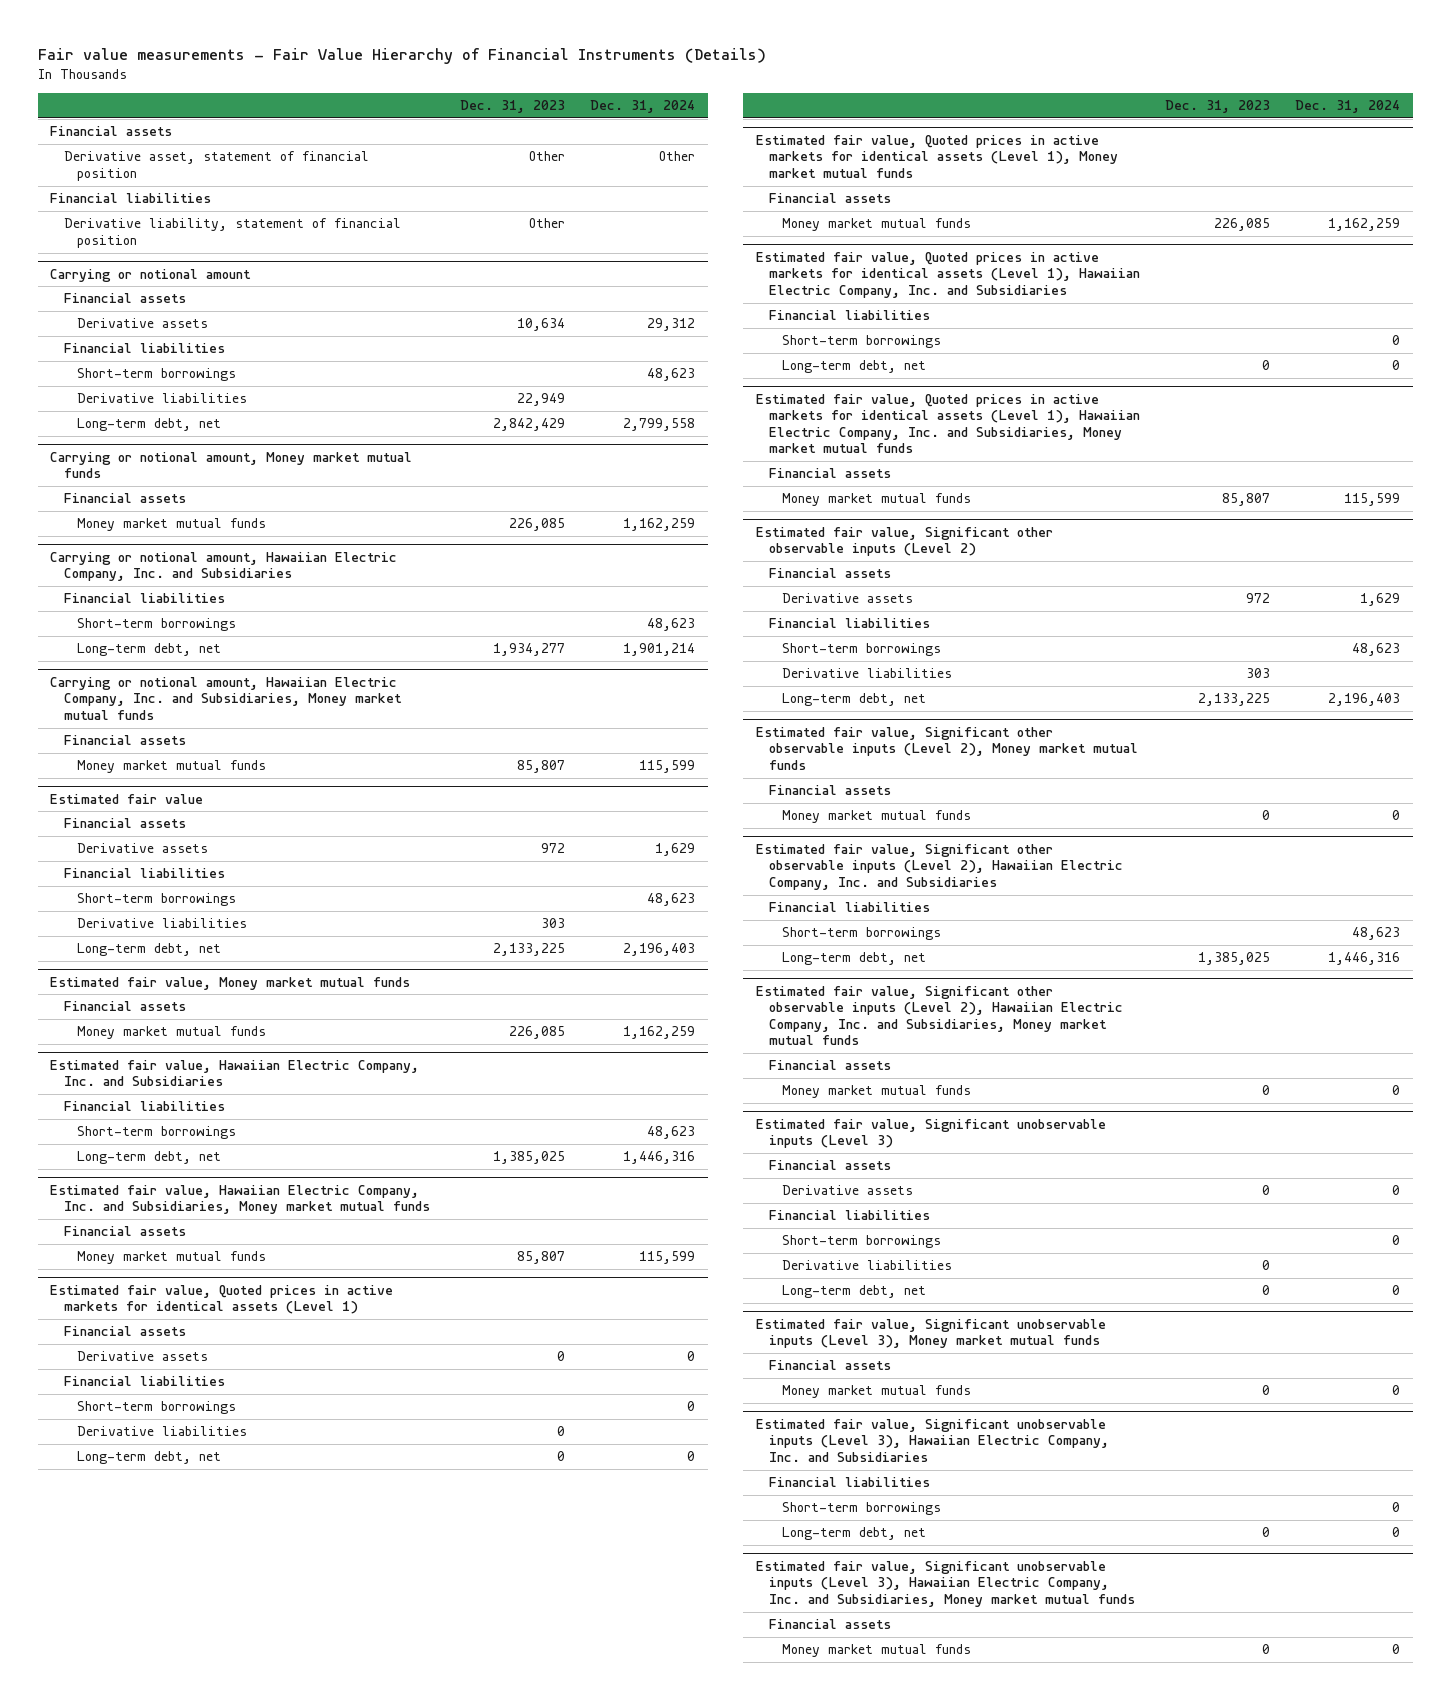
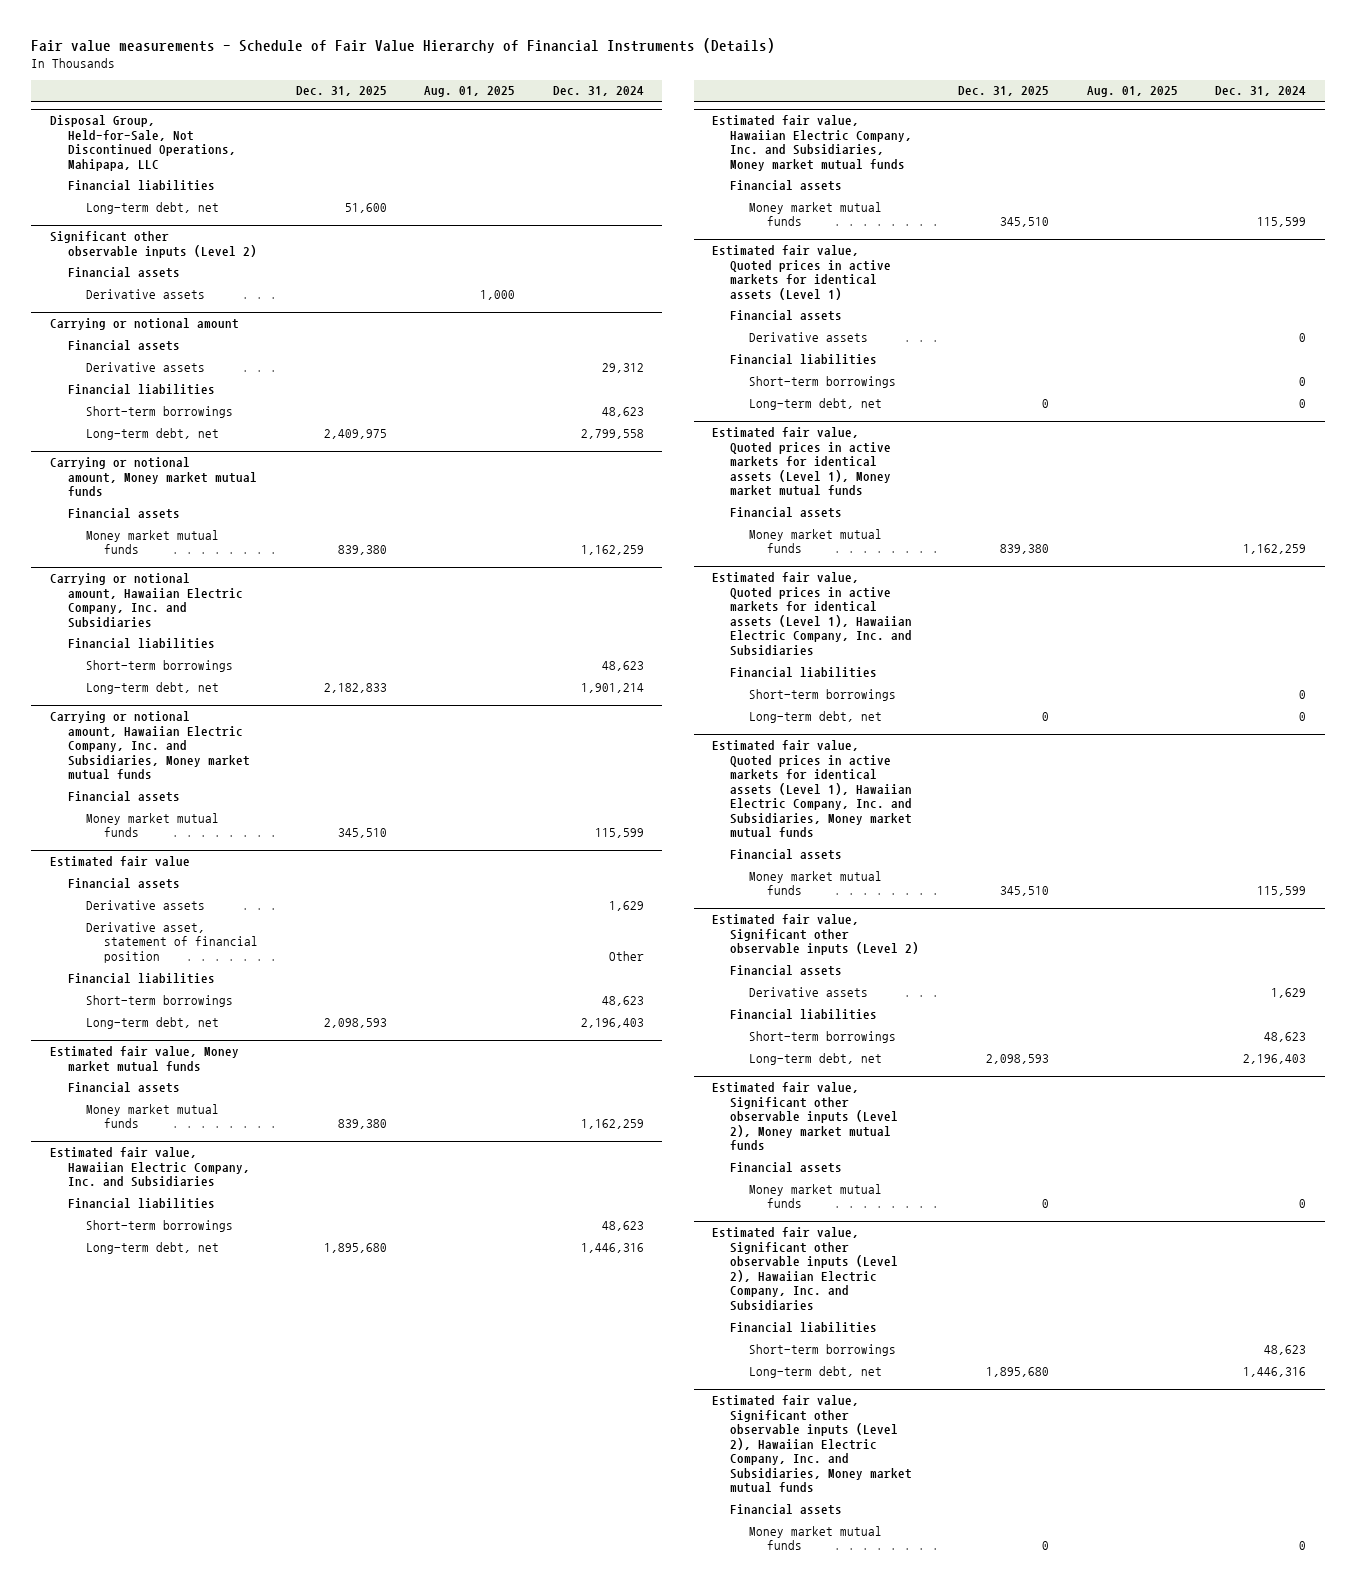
[37,47,766,64] Fair value measurements - Fair Value Hierarchy of Financial Instruments (Details) -> [30,38,775,54] Fair value measurements - Schedule of Fair Value Hierarchy of Financial Instruments (Details)
[459,100,565,114] Dec. 31, 2023 -> none
none -> [295,86,387,97] Dec. 31, 2025
none -> [424,86,516,98] Aug. 01, 2025
[50,126,173,137] Financial assets -> none
[63,151,369,182] Derivative asset, statement of financial position -> none
none -> [49,115,236,171] Disposal Group, Held-for-Sale, Not Discontinued Operations, Mahipapa, LLC
[63,218,401,249] Derivative liability, statement of financial position -> none
none -> [85,201,219,214] Long-term debt, net
none -> [49,231,257,258] Significant other observable inputs (Level 2)
none -> [67,266,180,278] Financial assets
none -> [85,288,205,299] Derivative assets
[76,393,247,404] Derivative liabilities -> none
none -> [85,921,259,963] Derivative asset, statement of financial position
[76,918,247,929] Derivative liabilities -> none
[76,1426,247,1437] Derivative liabilities -> none
[782,668,953,679] Derivative liabilities -> none
[755,1118,1106,1149] Estimated fair value, Significant unobservable inputs (Level 3) -> none
[768,1160,891,1171] Financial assets -> none
[782,1185,914,1196] Derivative assets -> none
[768,1210,930,1221] Financial liabilities -> none
[782,1235,942,1249] Short-term borrowings -> none
[782,1260,953,1271] Derivative liabilities -> none
[782,1285,927,1299] Long-term debt, net -> none
[755,1318,1106,1349] Estimated fair value, Significant unobservable inputs (Level 3), Money market mutual funds -> none
[768,1360,891,1371] Financial assets -> none
[782,1385,972,1399] Money market mutual funds -> none
[755,1418,1109,1462] Estimated fair value, Significant unobservable inputs (Level 3), Hawaiian Electric Company, Inc. and Subsidiaries -> none
[768,1477,930,1488] Financial liabilities -> none
[782,1502,942,1516] Short-term borrowings -> none
[782,1527,927,1541] Long-term debt, net -> none
[755,1560,1135,1607] Estimated fair value, Significant unobservable inputs (Level 3), Hawaiian Electric Company, Inc. and Subsidiaries, Money market mutual funds -> none
[768,1619,891,1630] Financial assets -> none
[782,1644,972,1658] Money market mutual funds -> none

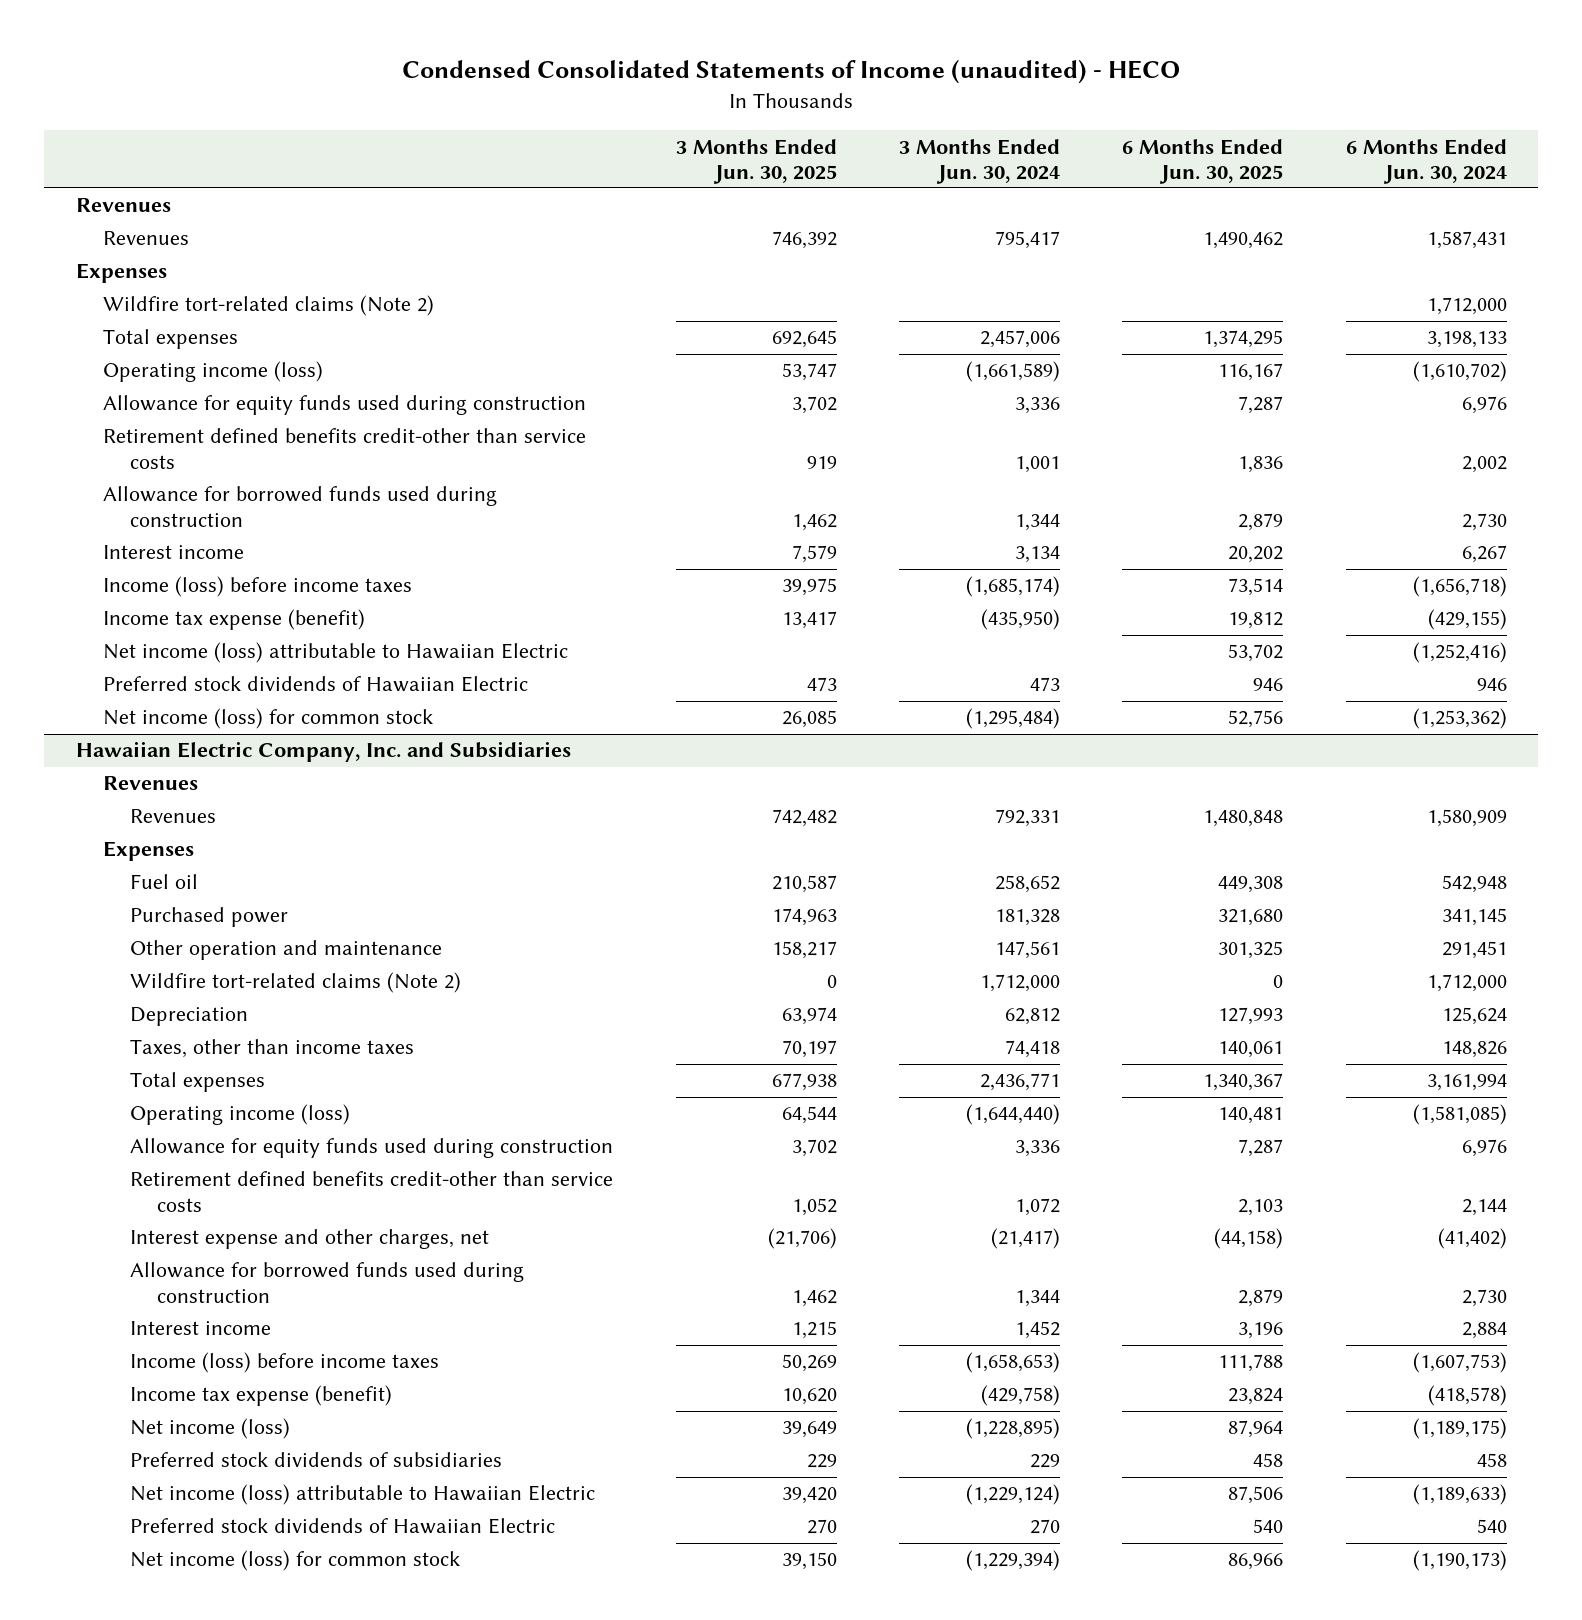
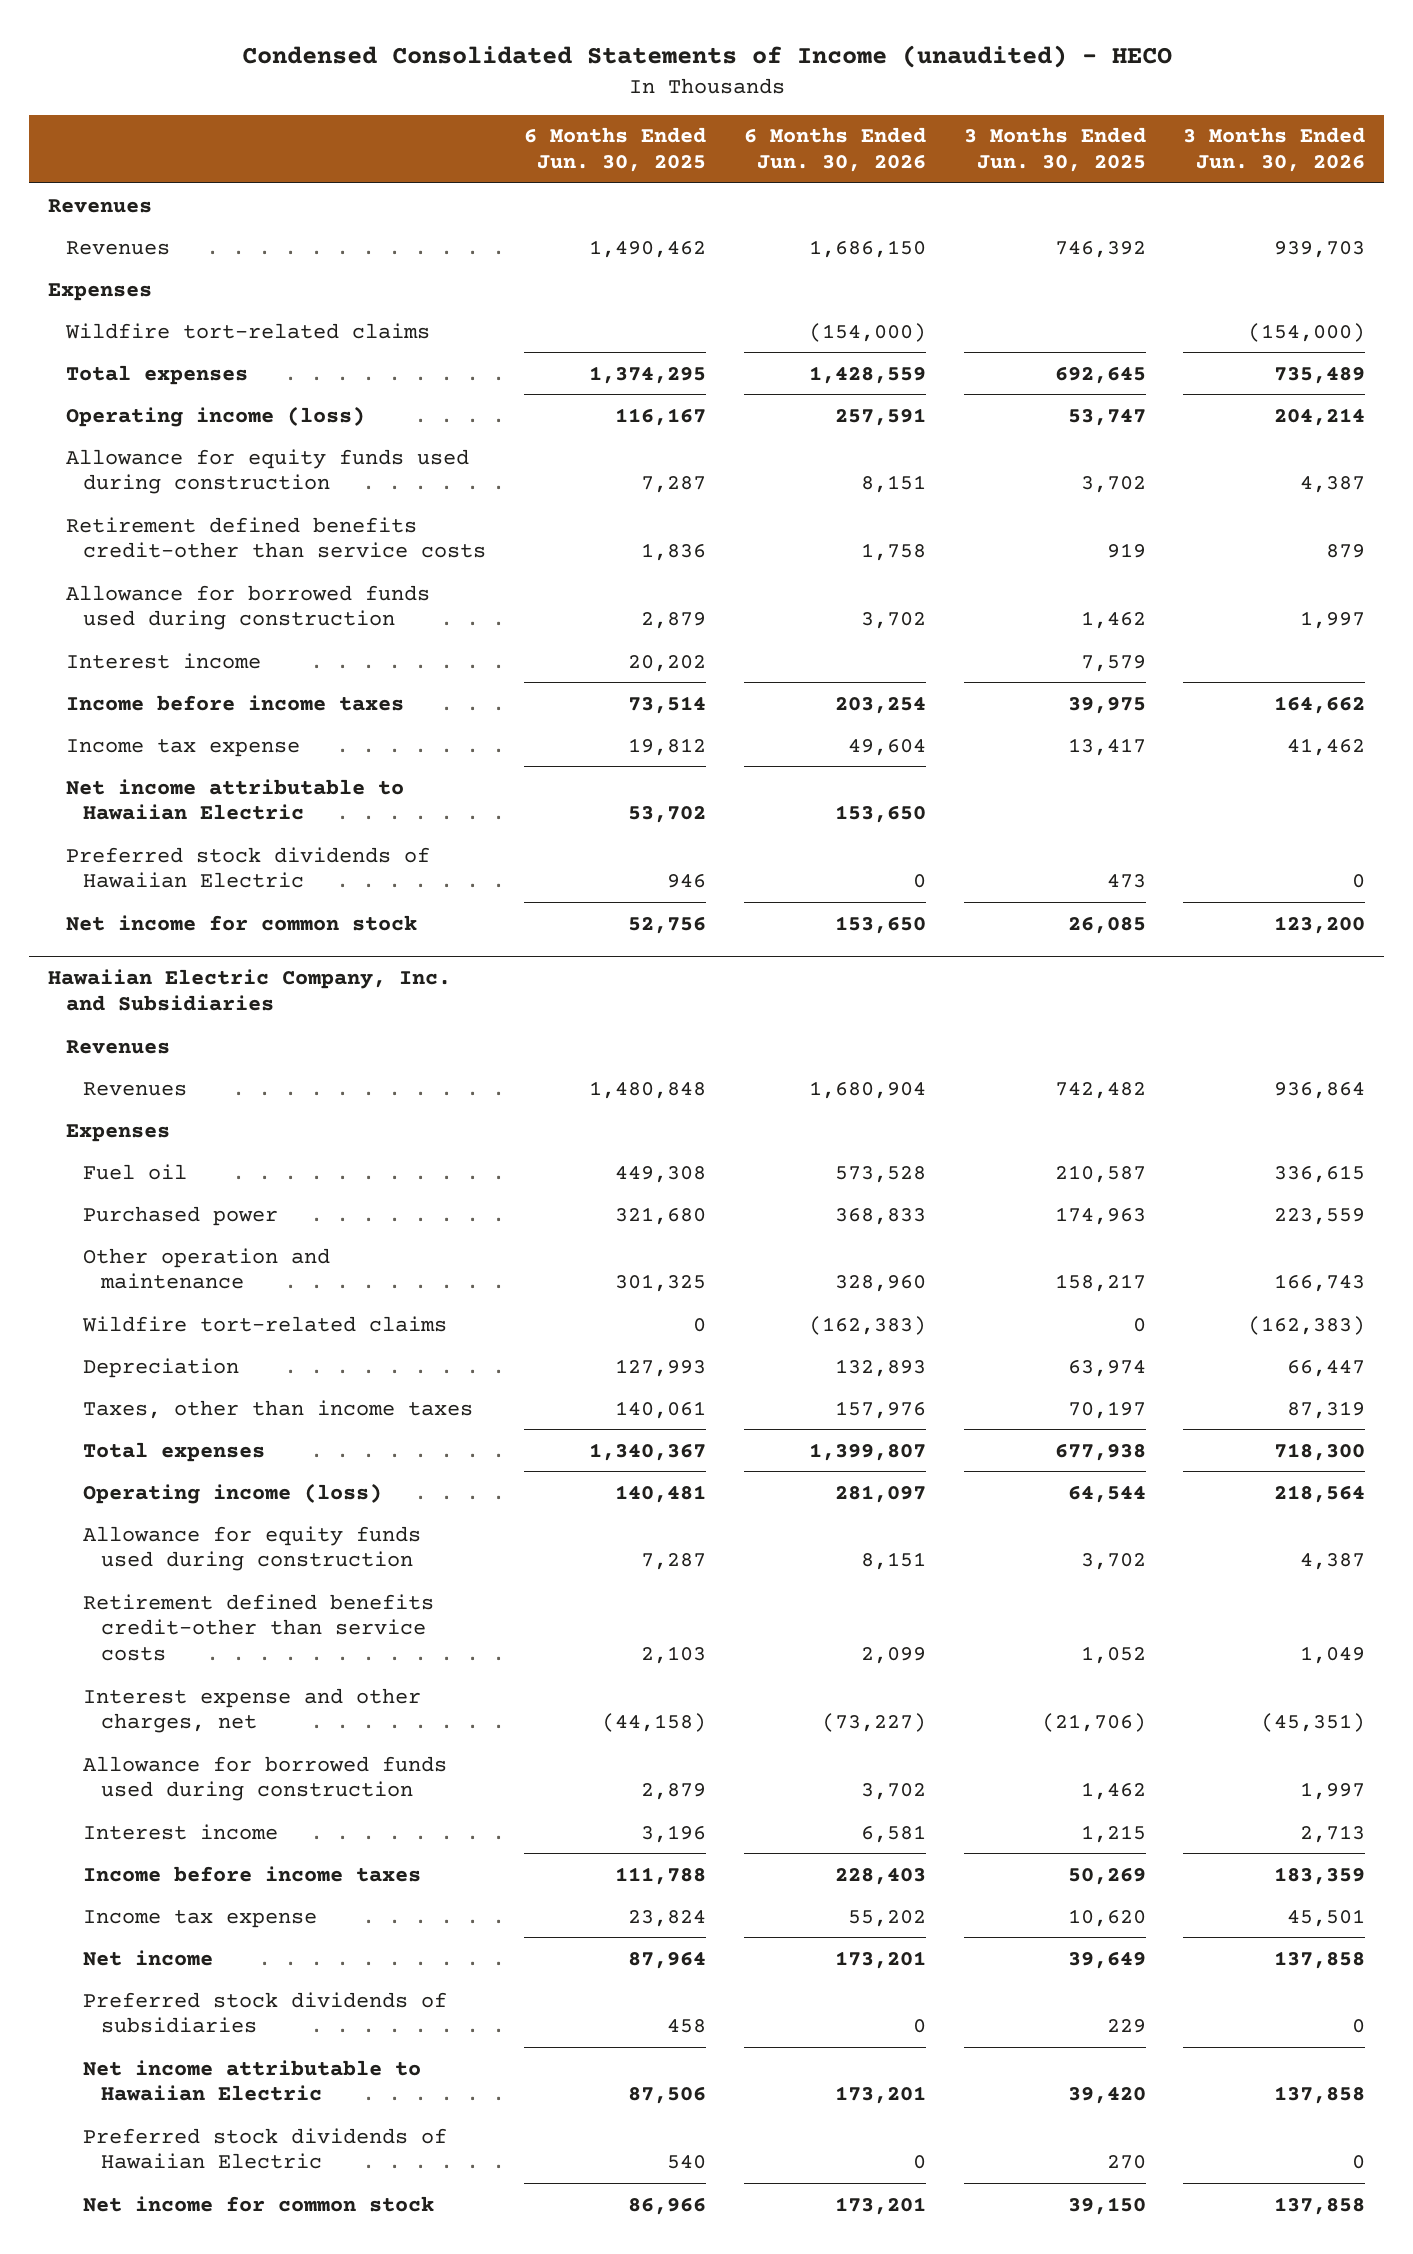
[898,138,1060,184] 3 Months Ended Jun. 30, 2024 -> none
[1345,138,1507,184] 6 Months Ended Jun. 30, 2024 -> none
none -> [743,127,926,173] 6 Months Ended Jun. 30, 2026
none -> [1183,127,1366,173] 3 Months Ended Jun. 30, 2026
[102,295,434,317] Wildfire tort-related claims (Note 2) -> [64,322,430,339] Wildfire tort-related claims
[102,576,412,598] Income (loss) before income taxes -> [65,694,404,711] Income before income taxes
[102,609,365,631] Income tax expense (benefit) -> [65,738,300,757] Income tax expense
[102,642,568,664] Net income (loss) attributable to Hawaiian Electric -> [65,778,404,821] Net income attributable to Hawaiian Electric
[102,708,433,730] Net income (loss) for common stock -> [65,914,417,931] Net income for common stock
[130,972,462,994] Wildfire tort-related claims (Note 2) -> [82,1315,448,1332] Wildfire tort-related claims
[130,1352,440,1374] Income (loss) before income taxes -> [83,1865,422,1882] Income before income taxes
[130,1385,393,1407] Income tax expense (benefit) -> [83,1909,318,1928] Income tax expense
[130,1418,291,1440] Net income (loss) -> [83,1949,214,1966] Net income
[130,1484,596,1506] Net income (loss) attributable to Hawaiian Electric -> [83,2059,422,2102] Net income attributable to Hawaiian Electric
[130,1550,461,1572] Net income (loss) for common stock -> [83,2195,435,2212] Net income for common stock

